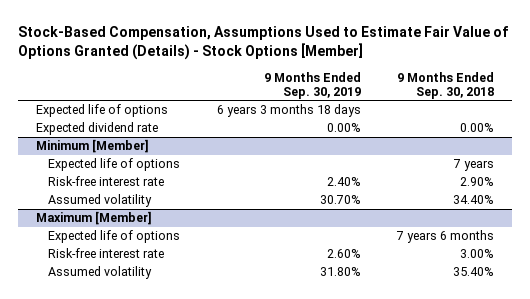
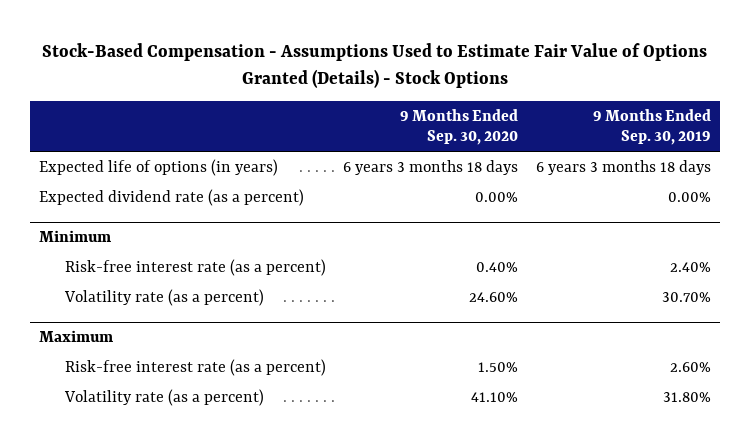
[17,25,508,60] Stock-Based Compensation, Assumptions Used to Estimate Fair Value of Options Granted (Details) - Stock Options [Member] -> [42,42,708,88] Stock-Based Compensation - Assumptions Used to Estimate Fair Value of Options Granted (Details) - Stock Options
[397,71,495,99] 9 Months Ended Sep. 30, 2018 -> none
none -> [400,109,519,146] 9 Months Ended Sep. 30, 2020
[48,158,181,172] Expected life of options -> none
[48,230,181,244] Expected life of options -> none
[36,104,169,118] Expected life of options -> [38,158,278,176] Expected life of options (in years)
[36,122,159,136] Expected dividend rate -> [38,188,304,206] Expected dividend rate (as a percent)
[36,139,150,154] Minimum [Member] -> [38,230,111,243] Minimum
[48,176,165,187] Risk-free interest rate -> [64,258,326,276] Risk-free interest rate (as a percent)
[48,194,153,208] Assumed volatility -> [63,288,264,306] Volatility rate (as a percent)
[36,211,153,226] Maximum [Member] -> [38,330,113,343] Maximum
[48,248,165,259] Risk-free interest rate -> [64,358,326,376] Risk-free interest rate (as a percent)
[48,266,153,280] Assumed volatility -> [63,388,264,406] Volatility rate (as a percent)

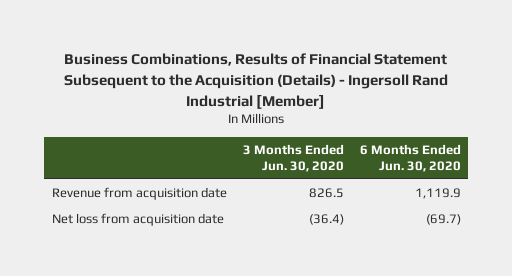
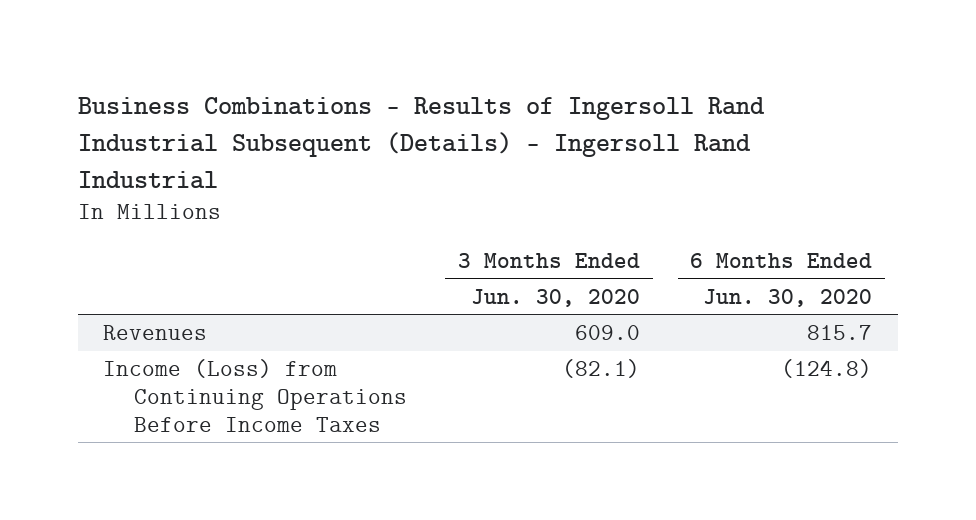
[64,53,449,109] Business Combinations, Results of Financial Statement Subsequent to the Acquisition (Details) - Ingersoll Rand Industrial [Member] -> [77,97,765,189] Business Combinations - Results of Ingersoll Rand Industrial Subsequent (Details) - Ingersoll Rand Industrial
[51,187,227,201] Revenue from acquisition date -> none
none -> [103,325,208,341] Revenues
[51,213,224,227] Net loss from acquisition date -> [103,359,408,432] Income (Loss) from Continuing Operations Before Income Taxes
[308,214,344,226] (36.4) -> [561,359,640,379] (82.1)
[425,214,461,226] (69.7) -> [781,359,873,379] (124.8)

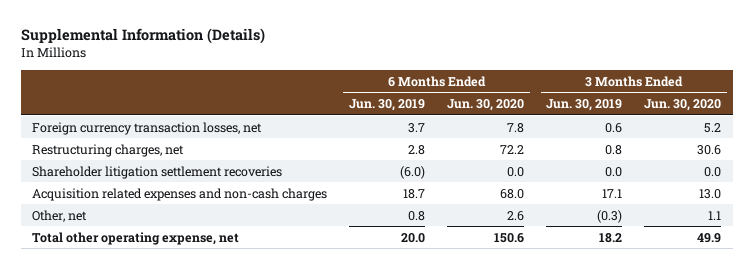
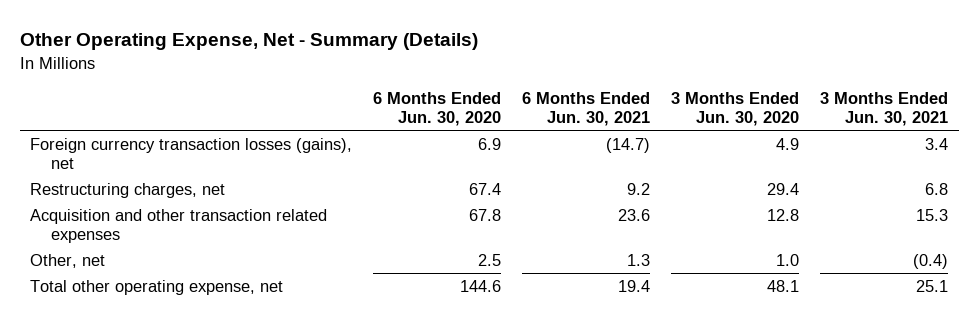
[20,28,265,45] Supplemental Information (Details) -> [19,32,478,50] Other Operating Expense, Net - Summary (Details)
[348,98,425,111] Jun. 30, 2019 -> none
[546,98,623,111] Jun. 30, 2019 -> none
none -> [522,91,651,127] 6 Months Ended Jun. 30, 2021
none -> [820,91,949,127] 3 Months Ended Jun. 30, 2021
[31,165,282,179] Shareholder litigation settlement recoveries -> none
[31,187,327,201] Acquisition related expenses and non-cash charges -> none
[31,121,262,135] Foreign currency transaction losses, net -> [30,137,353,170] Foreign currency transaction losses (gains), net
[507,122,525,133] 7.8 -> [478,137,502,150] 6.9
[704,122,722,133] 5.2 -> [776,137,800,150] 4.9
[500,144,525,154] 72.2 -> [469,182,502,195] 67.4
[697,144,722,155] 30.6 -> [767,182,800,195] 29.4
none -> [30,208,328,244] Acquisition and other transaction related expenses
[507,210,525,221] 2.6 -> [478,253,502,266] 2.5
[708,210,722,220] 1.1 -> [776,253,800,266] 1.0
[494,232,525,243] 150.6 -> [460,279,502,292] 144.6
[697,232,722,243] 49.9 -> [767,279,800,292] 48.1

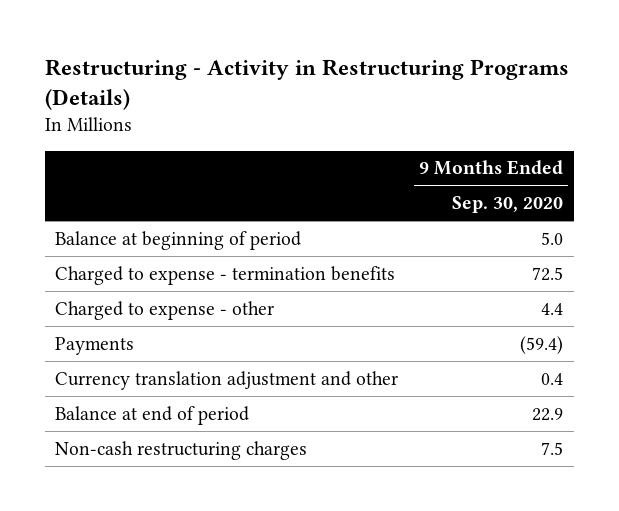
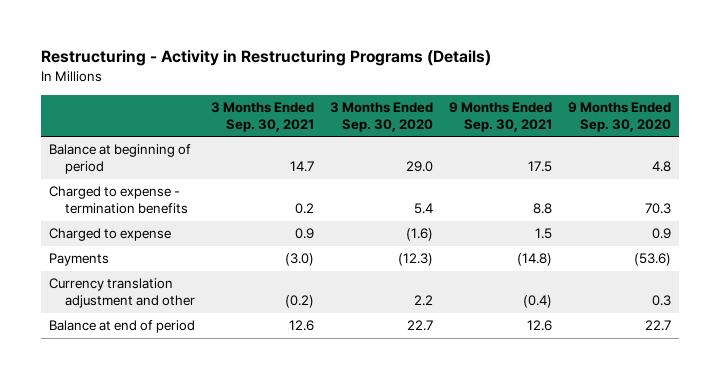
none -> [210,102,314,132] 3 Months Ended Sep. 30, 2021
none -> [329,102,433,132] 3 Months Ended Sep. 30, 2020
none -> [448,102,552,132] 9 Months Ended Sep. 30, 2021
[55,440,308,460] Non-cash restructuring charges -> none
[541,231,564,245] 5.0 -> [651,160,671,172] 4.8
[532,266,564,281] 72.5 -> [644,202,671,214] 70.3
[55,300,275,320] Charged to expense - other -> [49,228,172,242] Charged to expense
[541,302,564,315] 4.4 -> [651,228,671,240] 0.9
[520,335,564,354] (59.4) -> [633,253,671,267] (53.6)
[541,372,564,385] 0.4 -> [651,294,671,306] 0.3
[532,407,564,421] 22.9 -> [644,320,671,332] 22.7

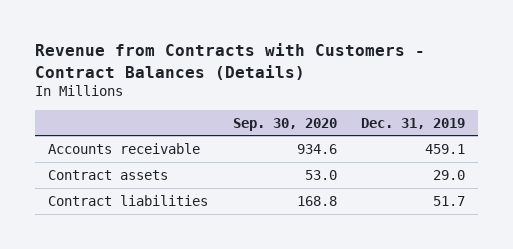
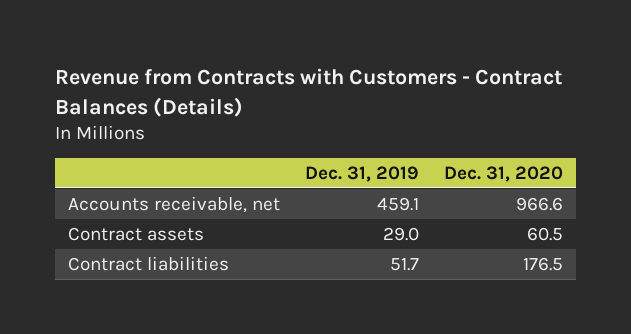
[232,117,337,131] Sep. 30, 2020 -> none
none -> [444,165,564,182] Dec. 31, 2020
[47,142,200,154] Accounts receivable -> [67,195,280,213] Accounts receivable, net

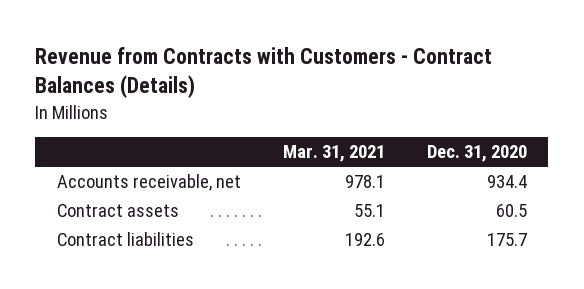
[305,165,420,182] Dec. 31, 2019 -> none
none -> [282,145,385,163] Mar. 31, 2021
[516,196,564,211] 966.6 -> [487,175,528,189] 934.4
[523,256,564,271] 176.5 -> [487,233,528,247] 175.7

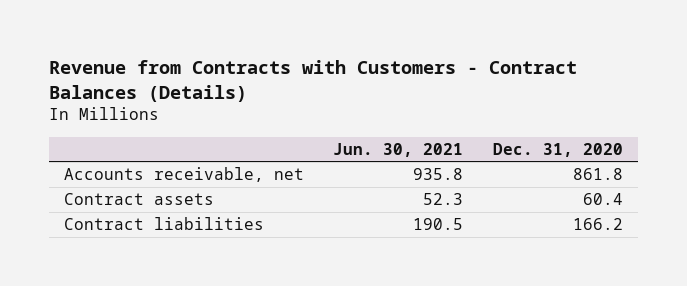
[282,145,385,163] Mar. 31, 2021 -> none
none -> [333,142,464,157] Jun. 30, 2021
[487,175,528,189] 934.4 -> [572,168,623,181] 861.8
[496,204,528,218] 60.5 -> [582,193,623,206] 60.4
[487,233,528,247] 175.7 -> [572,218,623,231] 166.2

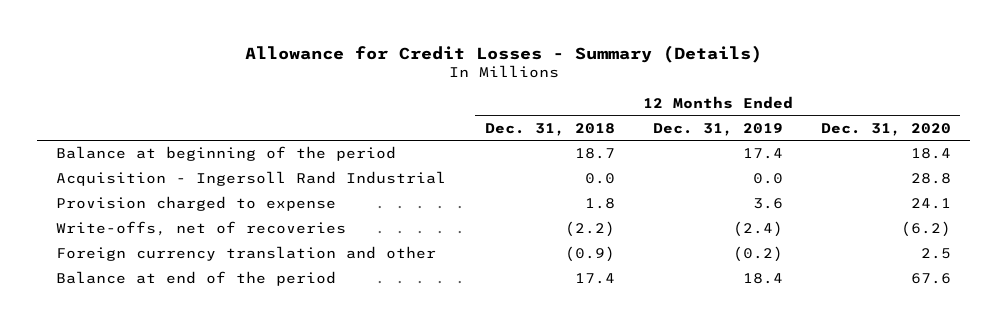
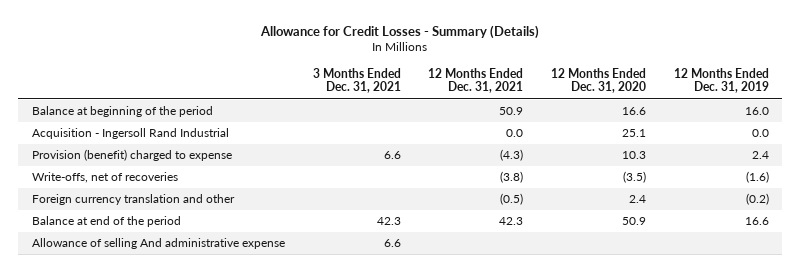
[484,122,615,136] Dec. 31, 2018 -> none
none -> [312,67,401,94] 3 Months Ended Dec. 31, 2021
none -> [428,67,524,94] 12 Months Ended Dec. 31, 2021
[742,148,783,160] 17.4 -> [744,107,769,116] 16.0
[910,148,951,160] 18.4 -> [621,107,646,116] 16.6
[910,173,951,185] 28.8 -> [621,129,646,138] 25.1
[56,196,337,212] Provision charged to expense -> [32,149,233,162] Provision (benefit) charged to expense
[752,198,783,210] 3.6 -> [751,151,769,160] 2.4
[910,198,951,210] 24.1 -> [621,151,646,160] 10.3
[732,221,783,238] (2.4) -> [745,171,769,184] (1.6)
[900,221,951,238] (6.2) -> [622,171,646,184] (3.5)
[920,248,951,260] 2.5 -> [628,195,646,204] 2.4
[742,273,783,285] 18.4 -> [744,217,769,226] 16.6
[910,273,951,285] 67.6 -> [621,217,646,226] 50.9
none -> [32,238,286,250] Allowance of selling And administrative expense

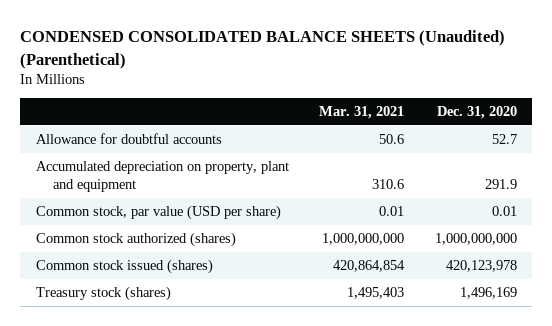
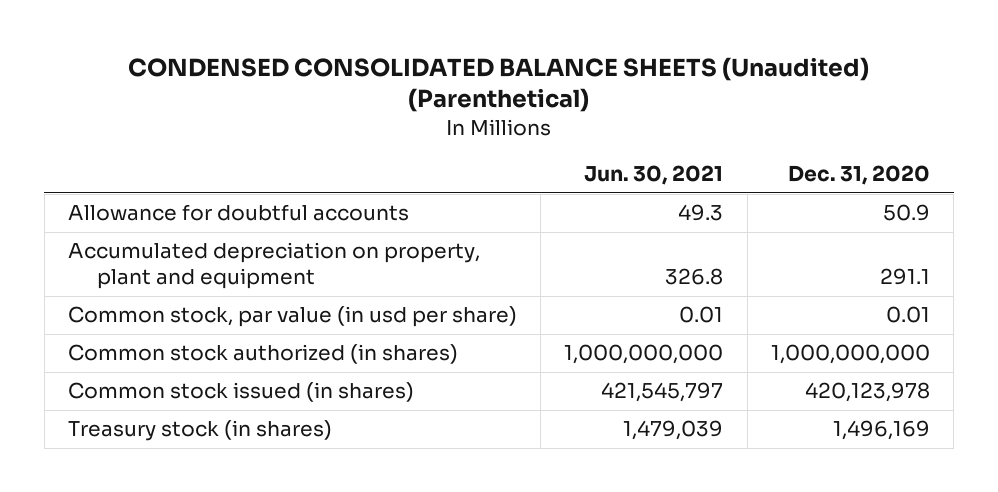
[319,106,405,120] Mar. 31, 2021 -> none
none -> [584,165,724,186] Jun. 30, 2021
[491,133,517,144] 52.7 -> [882,204,930,222] 50.9
[484,179,517,190] 291.9 -> [879,268,930,286] 291.1
[35,204,281,220] Common stock, par value (USD per share) -> [67,306,517,328] Common stock, par value (in usd per share)
[35,231,236,247] Common stock authorized (shares) -> [67,344,458,365] Common stock authorized (in shares)
[35,258,213,274] Common stock issued (shares) -> [67,382,414,403] Common stock issued (in shares)
[35,285,171,301] Treasury stock (shares) -> [67,420,332,442] Treasury stock (in shares)

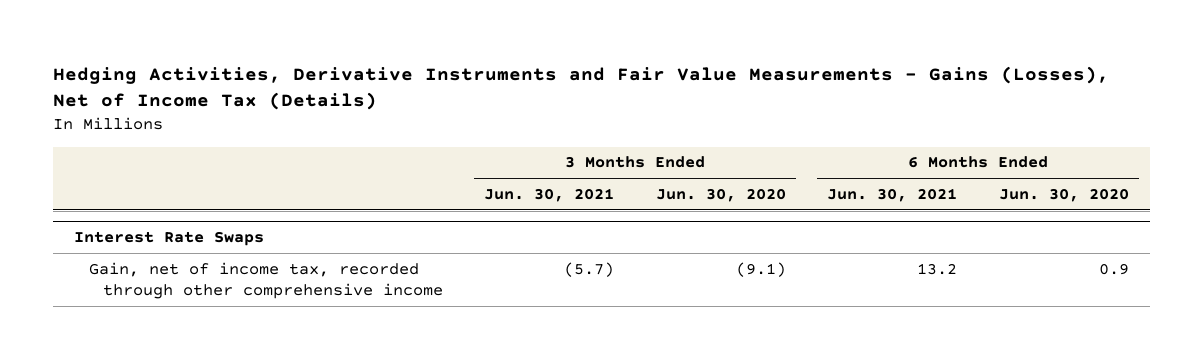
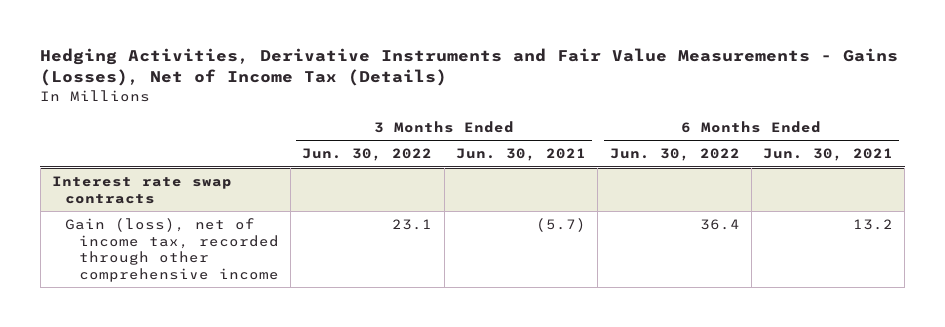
[655,187,786,202] Jun. 30, 2020 -> none
[998,187,1129,202] Jun. 30, 2020 -> none
none -> [302,148,433,162] Jun. 30, 2022
none -> [609,148,740,162] Jun. 30, 2022
[74,231,265,247] Interest Rate Swaps -> [52,175,233,204] Interest rate swap contracts
[88,261,443,300] Gain, net of income tax, recorded through other comprehensive income -> [65,217,279,282] Gain (loss), net of income tax, recorded through other comprehensive income

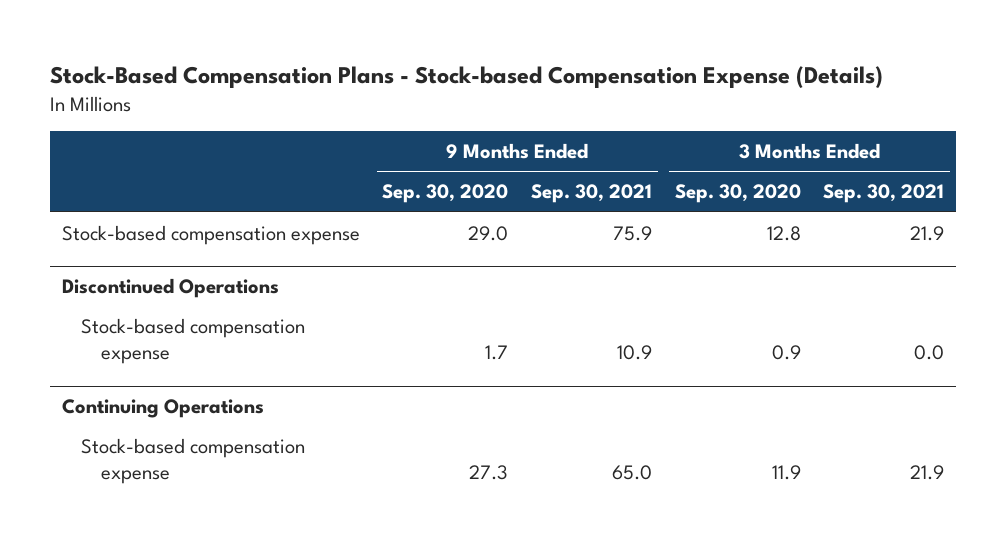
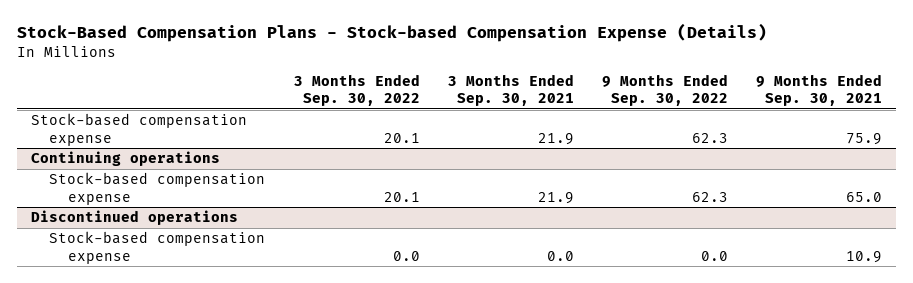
[382,184,509,204] Sep. 30, 2020 -> none
[674,184,801,204] Sep. 30, 2020 -> none
none -> [293,73,420,107] 3 Months Ended Sep. 30, 2022
none -> [602,73,729,107] 9 Months Ended Sep. 30, 2022
[61,278,279,299] Discontinued Operations -> none
[81,317,306,365] Stock-based compensation expense -> none
[61,399,264,419] Continuing Operations -> [30,151,220,167] Continuing operations
none -> [30,210,238,226] Discontinued operations
none -> [49,231,266,264] Stock-based compensation expense

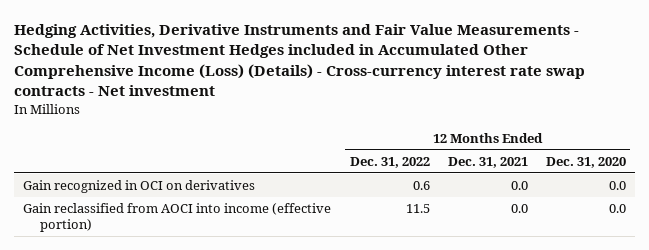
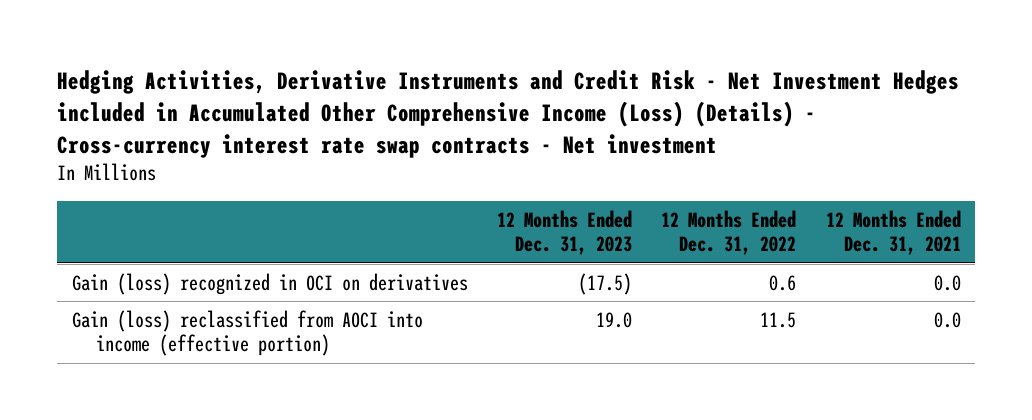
[14,23,586,97] Hedging Activities, Derivative Instruments and Fair Value Measurements - Schedule of Net Investment Hedges included in Accumulated Other Comprehensive Income (Loss) (Details) - Cross-currency interest rate swap contracts - Net investment -> [57,69,960,158] Hedging Activities, Derivative Instruments and Credit Risk - Net Investment Hedges included in Accumulated Other Comprehensive Income (Loss) (Details) - Cross-currency interest rate swap contracts - Net investment
[545,156,626,168] Dec. 31, 2020 -> none
none -> [497,209,633,256] 12 Months Ended Dec. 31, 2023
[23,180,256,194] Gain recognized in OCI on derivatives -> [71,272,468,295] Gain (loss) recognized in OCI on derivatives
[23,203,332,233] Gain reclassified from AOCI into income (effective portion) -> [71,309,423,357] Gain (loss) reclassified from AOCI into income (effective portion)

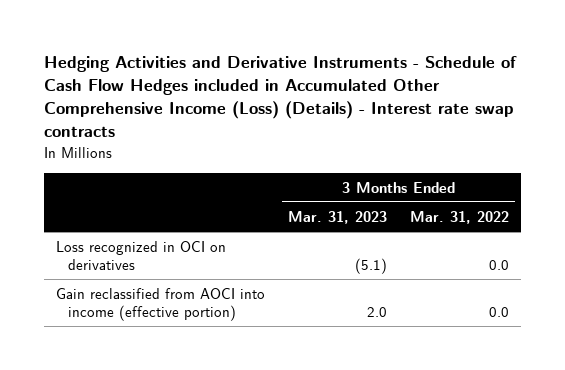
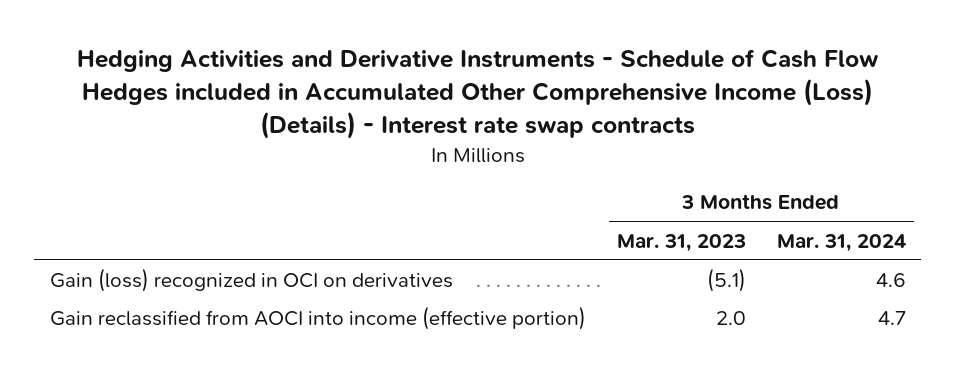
[410,210,510,224] Mar. 31, 2022 -> none
none -> [776,233,906,252] Mar. 31, 2024
[55,240,226,270] Loss recognized in OCI on derivatives -> [49,268,453,293] Gain (loss) recognized in OCI on derivatives

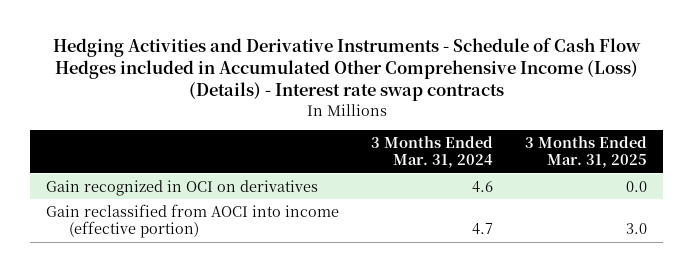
[616,233,746,252] Mar. 31, 2023 -> none
none -> [525,135,648,169] 3 Months Ended Mar. 31, 2025
[49,268,453,293] Gain (loss) recognized in OCI on derivatives -> [45,179,318,196] Gain recognized in OCI on derivatives

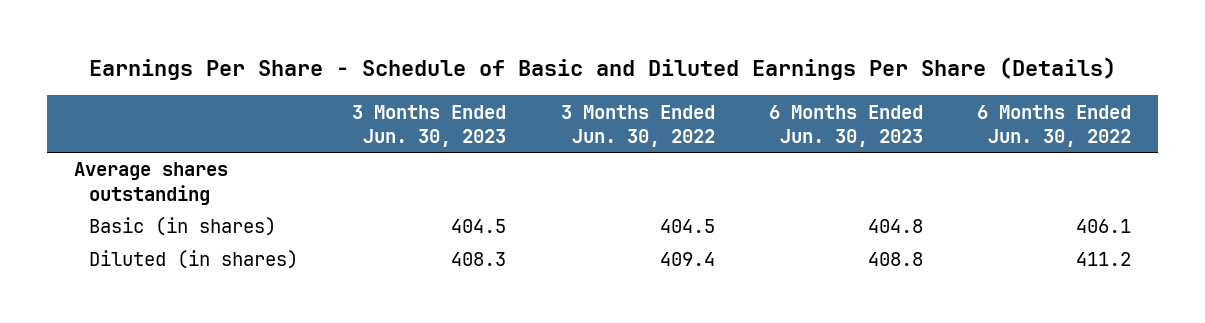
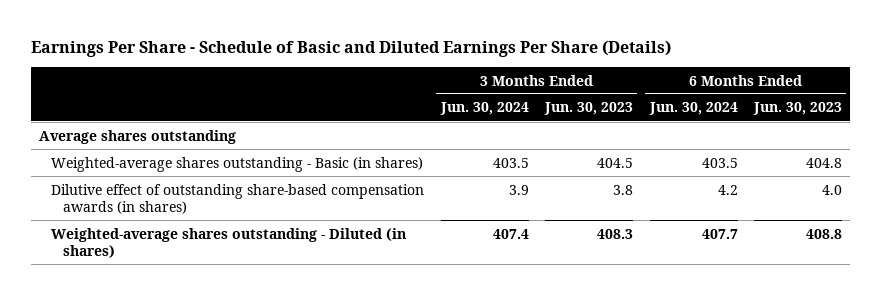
[560,104,715,147] 3 Months Ended Jun. 30, 2022 -> none
[977,104,1132,147] 6 Months Ended Jun. 30, 2022 -> none
none -> [439,102,529,116] Jun. 30, 2024
none -> [648,102,738,116] Jun. 30, 2024
[89,217,277,237] Basic (in shares) -> [50,156,423,172] Weighted-average shares outstanding - Basic (in shares)
none -> [50,183,424,214] Dilutive effect of outstanding share-based compensation awards (in shares)
[89,250,299,270] Diluted (in shares) -> [50,227,406,258] Weighted-average shares outstanding - Diluted (in shares)

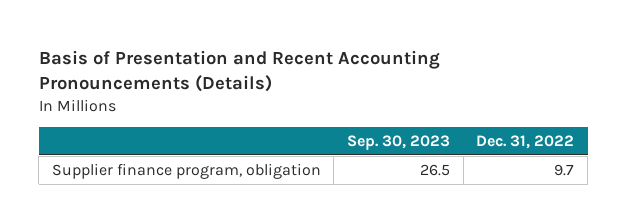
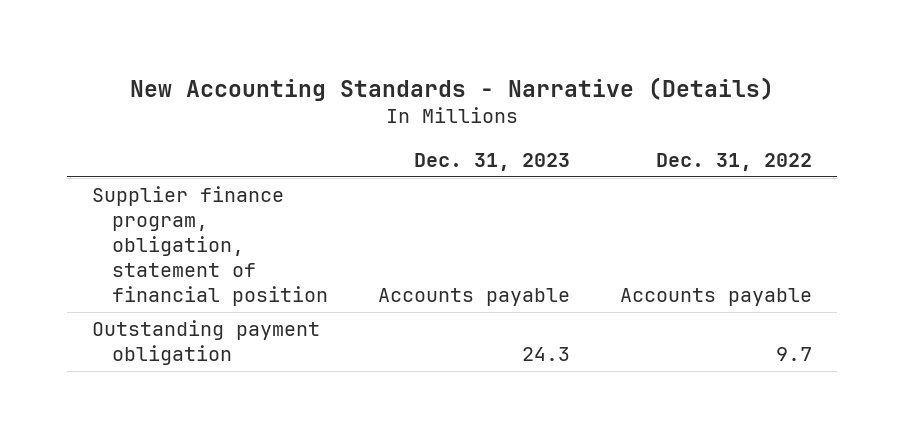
[38,49,440,92] Basis of Presentation and Recent Accounting Pronouncements (Details) -> [129,76,774,101] New Accounting Standards - Narrative (Details)
[347,134,451,150] Sep. 30, 2023 -> none
none -> [414,152,571,171] Dec. 31, 2023
none -> [91,186,329,307] Supplier finance program, obligation, statement of financial position
[51,162,321,179] Supplier finance program, obligation -> [91,320,320,366] Outstanding payment obligation

